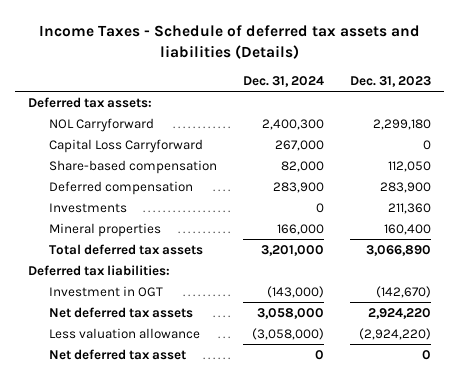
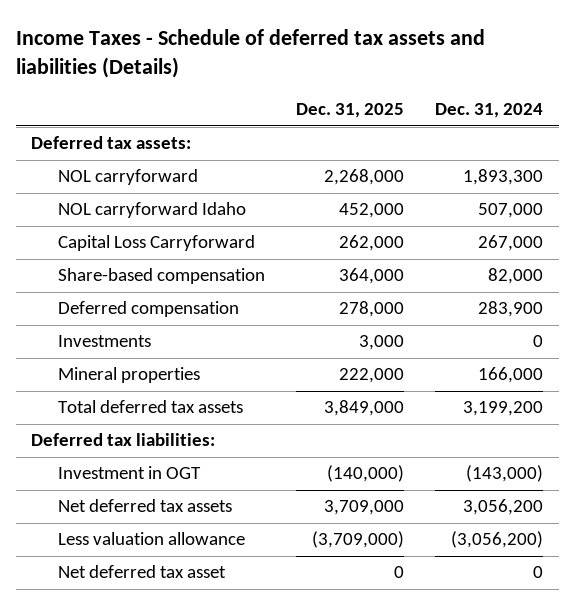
[350,75,432,87] Dec. 31, 2023 -> none
none -> [296,103,405,119] Dec. 31, 2025
[49,117,155,132] NOL Carryforward -> [58,169,199,186] NOL carryforward
[262,118,325,130] 2,400,300 -> [463,169,544,186] 1,893,300
none -> [58,202,247,219] NOL carryforward Idaho
[261,244,325,256] 3,201,000 -> [463,401,544,417] 3,199,200
[257,307,325,319] 3,058,000 -> [463,499,544,516] 3,056,200
[252,327,325,340] (3,058,000) -> [451,531,544,549] (3,056,200)

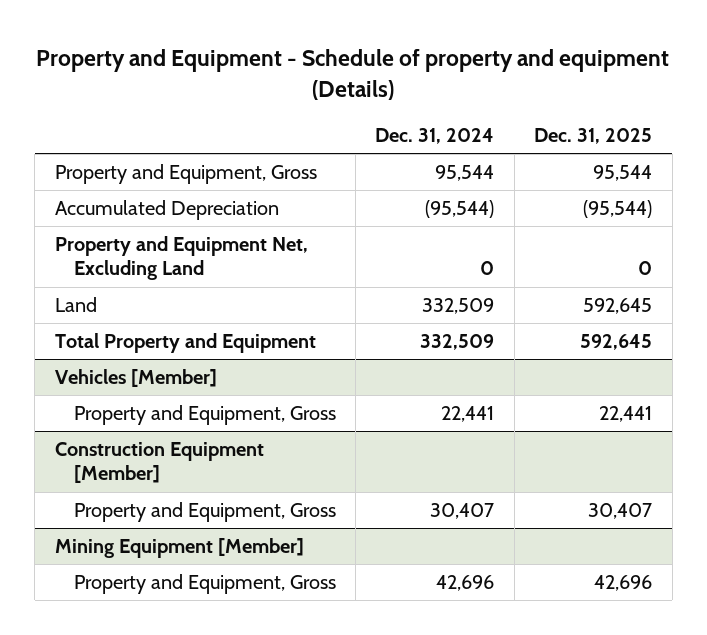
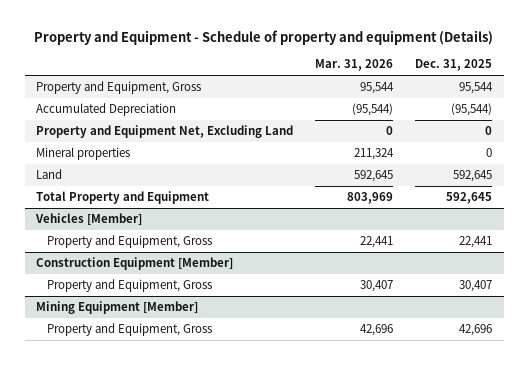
[375,128,495,145] Dec. 31, 2024 -> none
none -> [315,59,394,72] Mar. 31, 2026
none -> [35,146,130,160] Mineral properties

